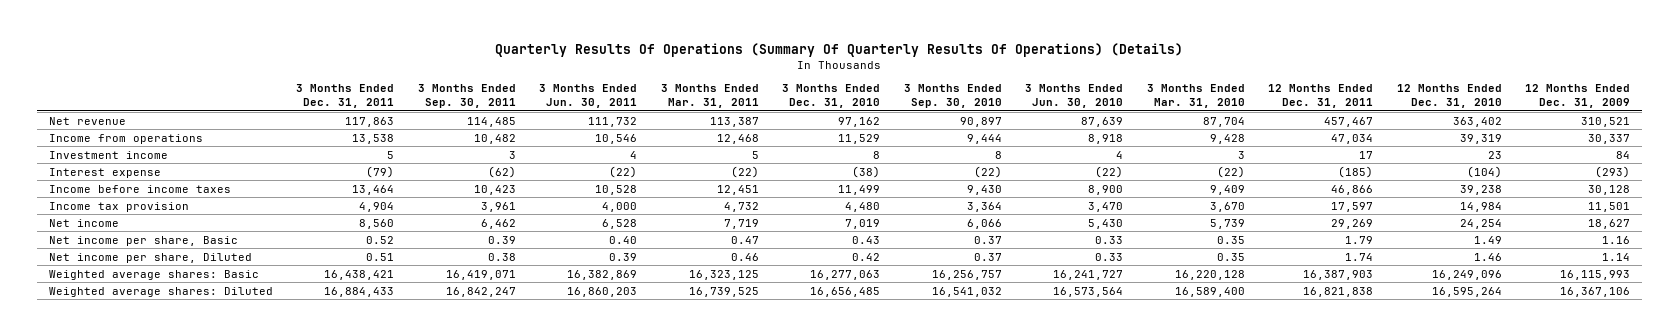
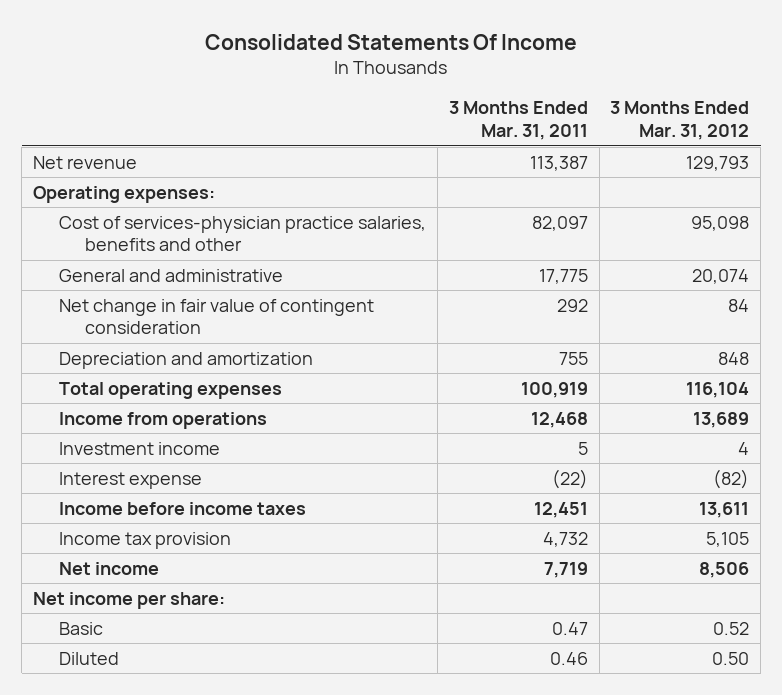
[495,42,1184,57] Quarterly Results Of Operations (Summary Of Quarterly Results Of Operations) (Details) -> [205,33,578,50] Consolidated Statements Of Income
[296,84,395,109] 3 Months Ended Dec. 31, 2011 -> none
[417,84,516,109] 3 Months Ended Sep. 30, 2011 -> none
[539,84,638,109] 3 Months Ended Jun. 30, 2011 -> none
[782,84,881,109] 3 Months Ended Dec. 31, 2010 -> none
[903,84,1002,109] 3 Months Ended Sep. 30, 2010 -> none
[1025,84,1124,109] 3 Months Ended Jun. 30, 2010 -> none
[1146,84,1245,109] 3 Months Ended Mar. 31, 2010 -> none
[1268,84,1374,109] 12 Months Ended Dec. 31, 2011 -> none
[1396,84,1502,109] 12 Months Ended Dec. 31, 2010 -> none
[1525,84,1631,109] 12 Months Ended Dec. 31, 2009 -> none
none -> [610,101,750,141] 3 Months Ended Mar. 31, 2012
none -> [32,185,215,203] Operating expenses:
none -> [59,215,427,252] Cost of services-physician practice salaries, benefits and other
none -> [59,268,284,282] General and administrative
none -> [59,298,375,335] Net change in fair value of contingent consideration
none -> [59,351,314,369] Depreciation and amortization
none -> [59,381,283,399] Total operating expenses
[48,269,259,280] Weighted average shares: Basic -> none
[48,286,273,297] Weighted average shares: Diluted -> none
none -> [32,591,225,609] Net income per share:
[48,235,238,246] Net income per share, Basic -> [59,621,104,635] Basic
[48,252,252,263] Net income per share, Diluted -> [59,651,120,665] Diluted

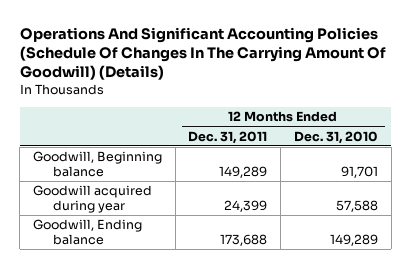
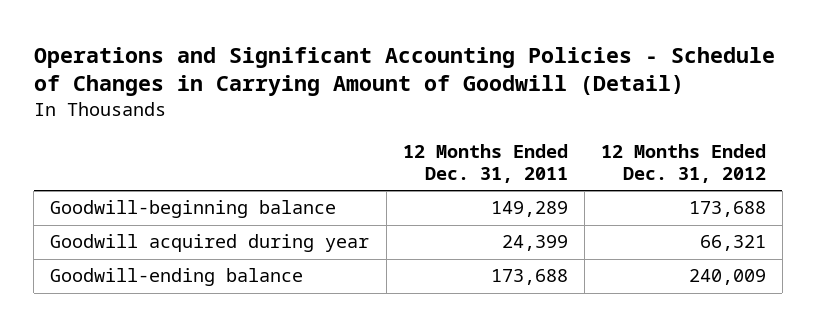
[19,26,386,81] Operations And Significant Accounting Policies (Schedule Of Changes In The Carrying Amount Of Goodwill) (Details) -> [33,46,775,97] Operations and Significant Accounting Policies - Schedule of Changes in Carrying Amount of Goodwill (Detail)
[293,130,378,144] Dec. 31, 2010 -> none
none -> [600,144,766,183] 12 Months Ended Dec. 31, 2012
[32,151,162,177] Goodwill, Beginning balance -> [50,200,337,219] Goodwill-beginning balance
[32,219,142,245] Goodwill, Ending balance -> [50,268,304,287] Goodwill-ending balance

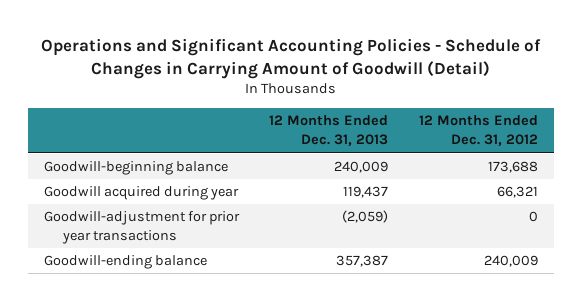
[402,144,568,183] 12 Months Ended Dec. 31, 2011 -> none
none -> [269,115,389,147] 12 Months Ended Dec. 31, 2013
none -> [43,211,240,245] Goodwill-adjustment for prior year transactions

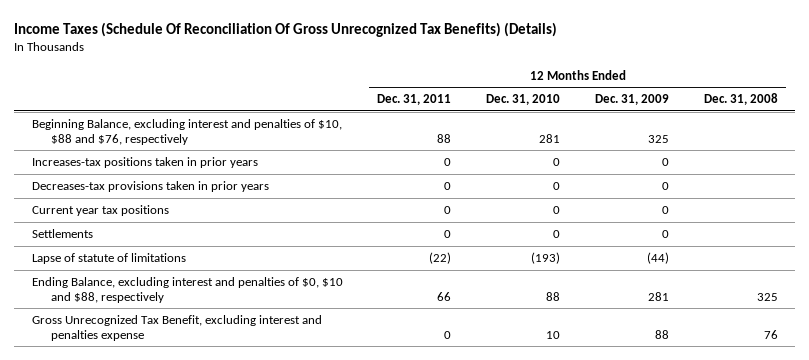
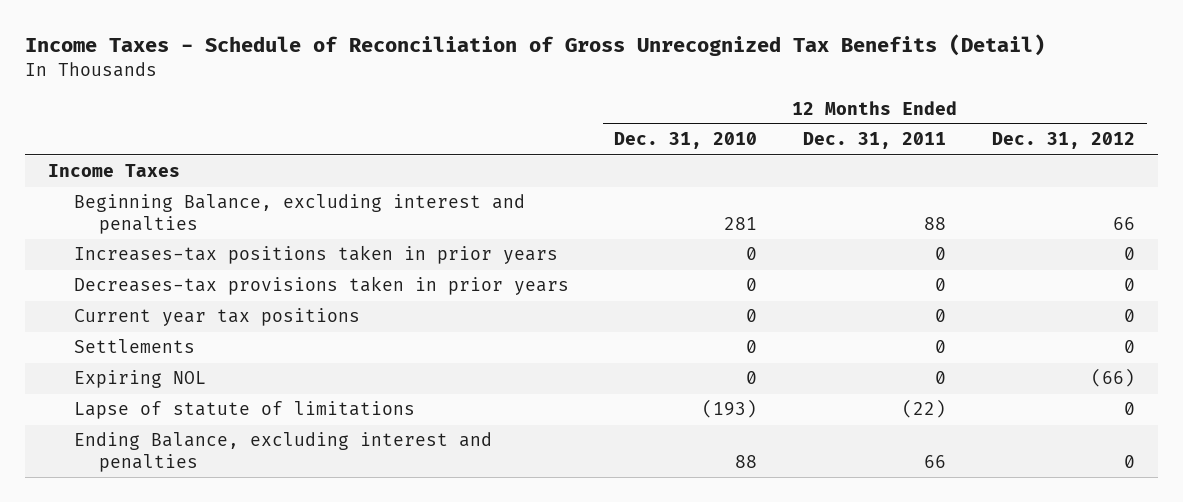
[14,21,558,37] Income Taxes (Schedule Of Reconciliation Of Gross Unrecognized Tax Benefits) (Details) -> [25,34,1046,57] Income Taxes - Schedule of Reconciliation of Gross Unrecognized Tax Benefits (Detail)
[594,94,669,106] Dec. 31, 2009 -> none
[703,93,778,106] Dec. 31, 2008 -> none
none -> [992,132,1136,150] Dec. 31, 2012
none -> [48,164,181,178] Income Taxes
[31,118,342,145] Beginning Balance, excluding interest and penalties of $10, $88 and $76, respectively -> [73,194,525,234] Beginning Balance, excluding interest and penalties
none -> [73,370,206,389] Expiring NOL
[31,314,322,341] Gross Unrecognized Tax Benefit, excluding interest and penalties expense -> none
[31,276,343,303] Ending Balance, excluding interest and penalties of $0, $10 and $88, respectively -> [73,432,492,472] Ending Balance, excluding interest and penalties

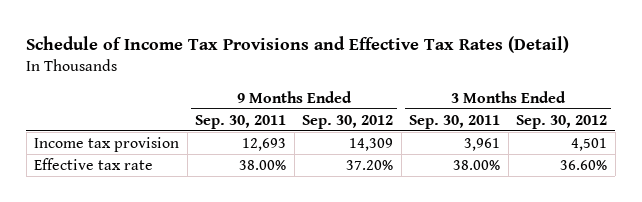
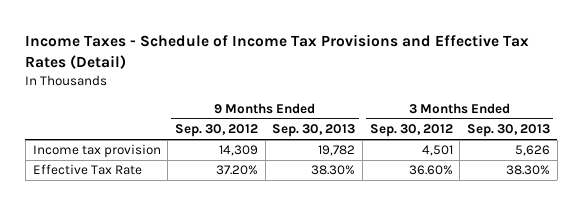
[26,36,570,54] Schedule of Income Tax Provisions and Effective Tax Rates (Detail) -> [25,34,530,69] Income Taxes - Schedule of Income Tax Provisions and Effective Tax Rates (Detail)
[195,114,287,129] Sep. 30, 2011 -> none
[409,114,501,129] Sep. 30, 2011 -> none
none -> [272,124,356,138] Sep. 30, 2013
none -> [466,124,550,138] Sep. 30, 2013
[34,157,154,170] Effective tax rate -> [32,164,142,176] Effective Tax Rate

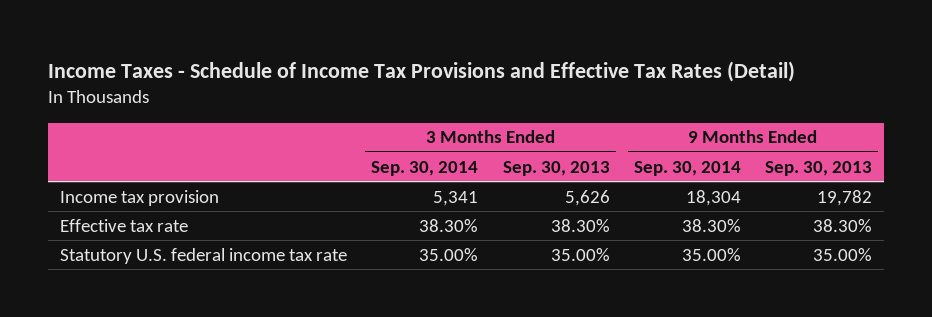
[174,124,258,138] Sep. 30, 2012 -> none
[369,124,453,138] Sep. 30, 2012 -> none
none -> [371,160,479,176] Sep. 30, 2014
none -> [633,160,741,176] Sep. 30, 2014
[32,164,142,176] Effective Tax Rate -> [60,218,189,232] Effective tax rate
none -> [60,247,348,264] Statutory U.S. federal income tax rate

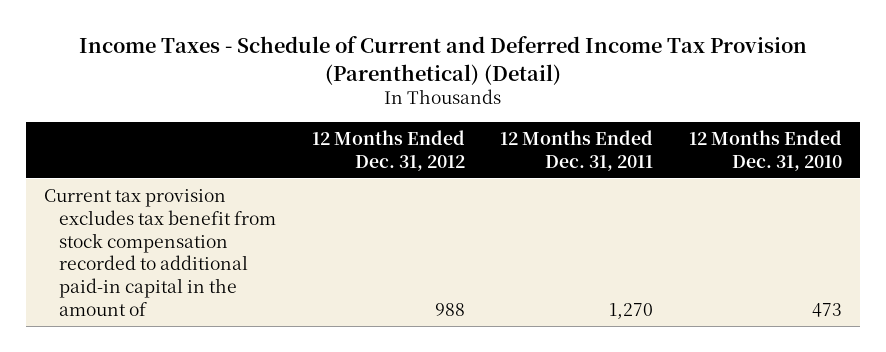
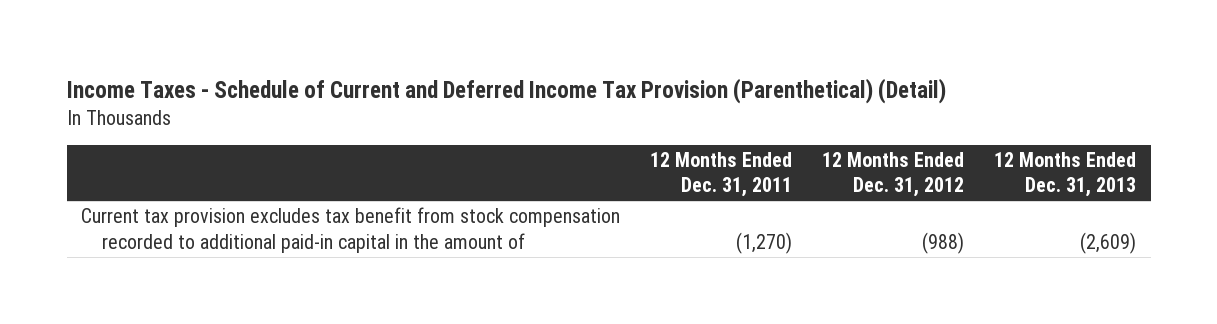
[688,129,842,171] 12 Months Ended Dec. 31, 2010 -> none
none -> [994,152,1137,198] 12 Months Ended Dec. 31, 2013
[434,302,465,316] 988 -> [922,231,965,254] (988)
[609,302,654,319] 1,270 -> [736,231,793,254] (1,270)

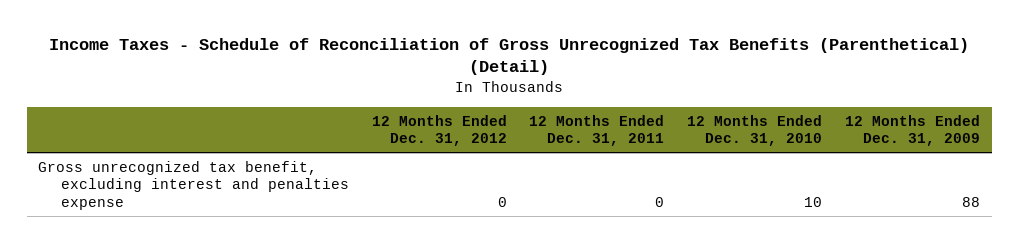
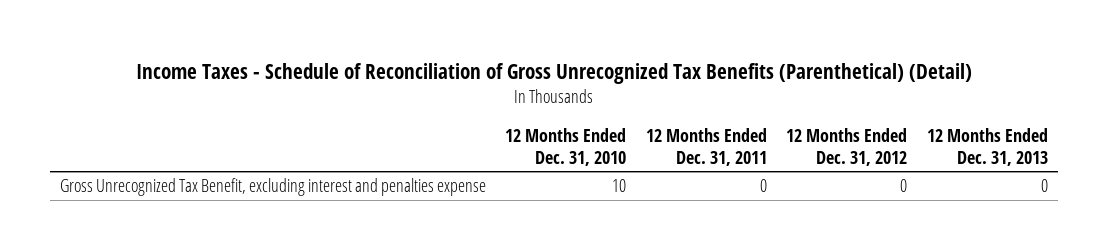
[845,114,981,146] 12 Months Ended Dec. 31, 2009 -> none
none -> [926,127,1048,166] 12 Months Ended Dec. 31, 2013
[38,160,349,210] Gross unrecognized tax benefit, excluding interest and penalties expense -> [60,178,487,197] Gross Unrecognized Tax Benefit, excluding interest and penalties expense

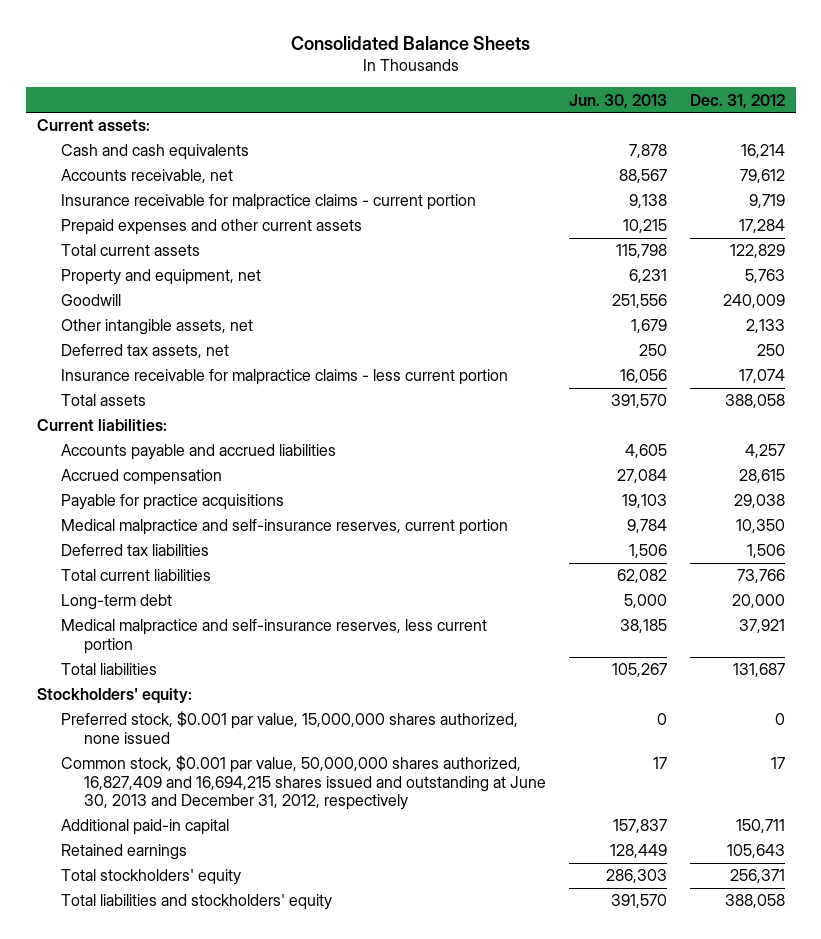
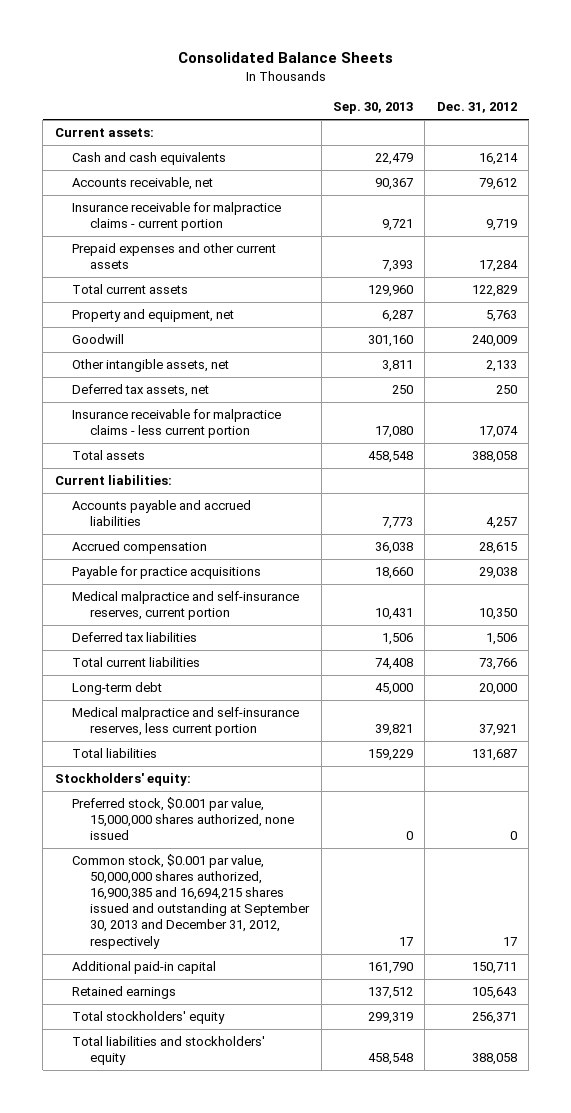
[569,93,668,109] Jun. 30, 2013 -> none
none -> [333,102,414,115] Sep. 30, 2013
[60,755,547,810] Common stock, $0.001 par value, 50,000,000 shares authorized, 16,827,409 and 16,694,215 shares issued and outstanding at June 30, 2013 and December 31, 2012, respectively -> [72,854,311,949] Common stock, $0.001 par value, 50,000,000 shares authorized, 16,900,385 and 16,694,215 shares issued and outstanding at September 30, 2013 and December 31, 2012, respectively

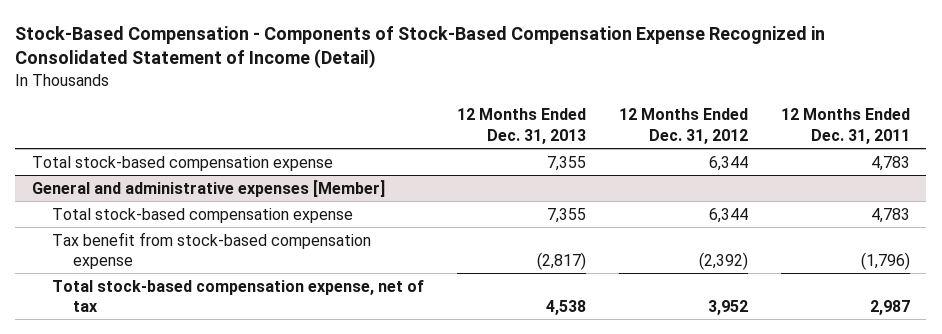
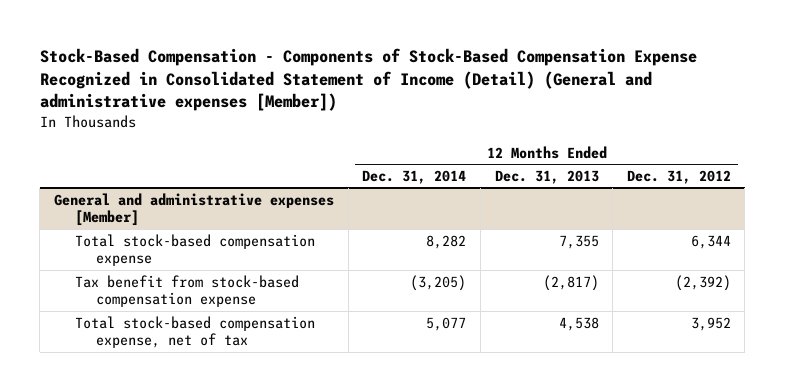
[15,25,826,70] Stock-Based Compensation - Components of Stock-Based Compensation Expense Recognized in Consolidated Statement of Income (Detail) -> [39,48,697,112] Stock-Based Compensation - Components of Stock-Based Compensation Expense Recognized in Consolidated Statement of Income (Detail) (General and administrative expenses [Member])
[780,108,910,144] 12 Months Ended Dec. 31, 2011 -> none
none -> [362,169,467,184] Dec. 31, 2014
[31,155,333,171] Total stock-based compensation expense -> none

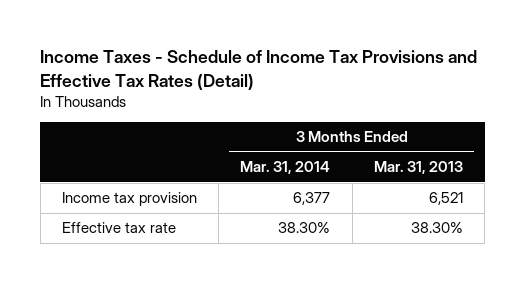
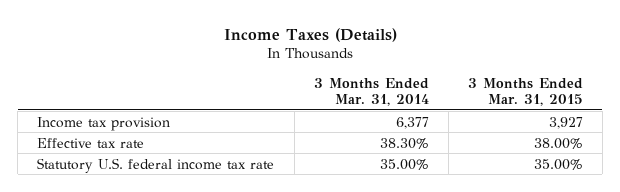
[40,50,478,90] Income Taxes - Schedule of Income Tax Provisions and Effective Tax Rates (Detail) -> [224,27,398,42] Income Taxes (Details)
[373,161,463,175] Mar. 31, 2013 -> none
none -> [467,77,583,107] 3 Months Ended Mar. 31, 2015
none -> [37,157,275,173] Statutory U.S. federal income tax rate

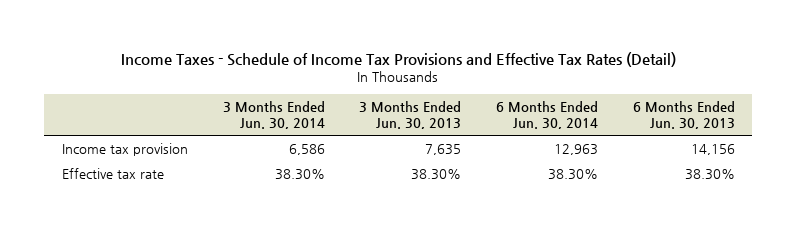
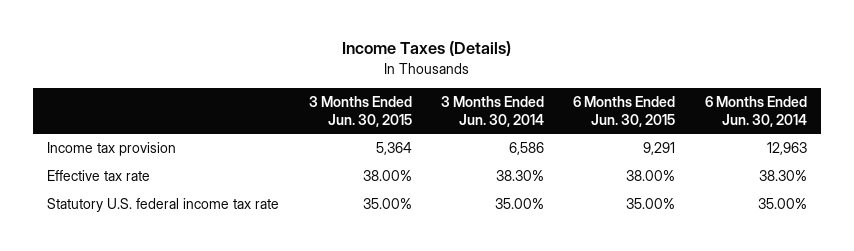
[121,52,677,68] Income Taxes - Schedule of Income Tax Provisions and Effective Tax Rates (Detail) -> [341,41,511,57] Income Taxes (Details)
[359,101,462,130] 3 Months Ended Jun. 30, 2013 -> none
[632,101,735,130] 6 Months Ended Jun. 30, 2013 -> none
none -> [308,95,412,127] 3 Months Ended Jun. 30, 2015
none -> [573,95,676,127] 6 Months Ended Jun. 30, 2015
none -> [47,197,280,212] Statutory U.S. federal income tax rate

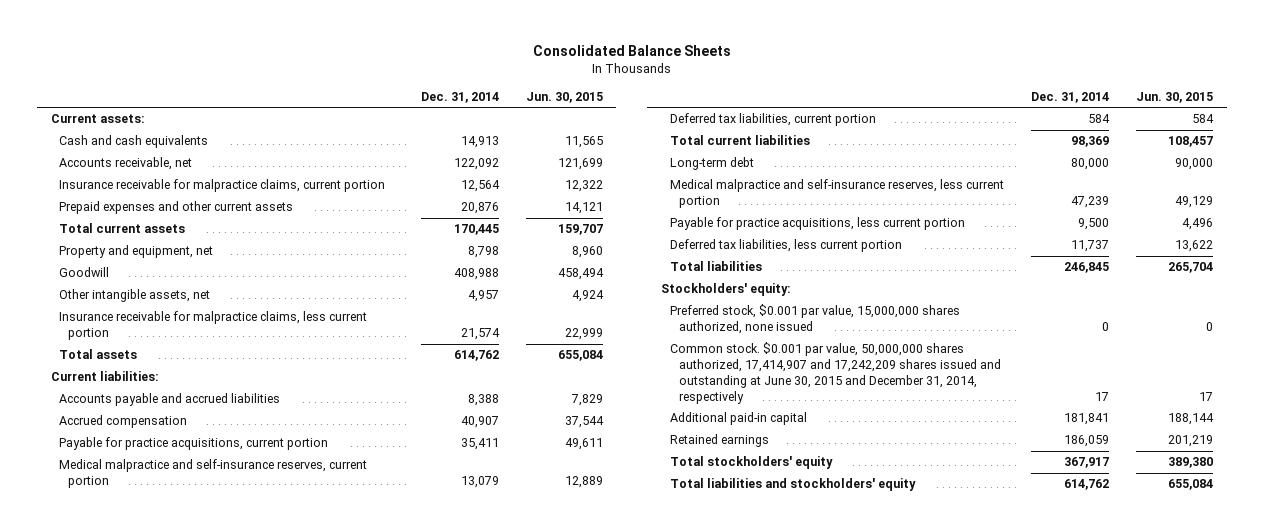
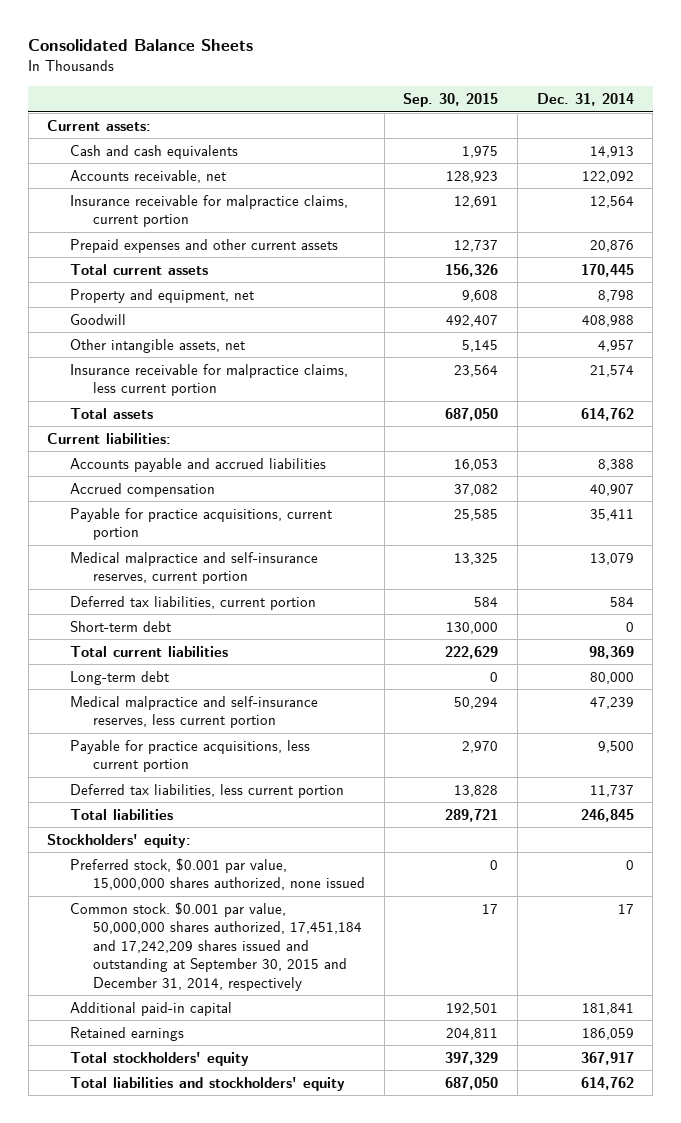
[525,91,603,103] Jun. 30, 2015 -> none
none -> [403,93,499,108] Sep. 30, 2015
none -> [70,620,172,632] Short-term debt
[669,342,1001,404] Common stock. $0.001 par value, 50,000,000 shares authorized, 17,414,907 and 17,242,209 shares issued and outstanding at June 30, 2015 and December 31, 2014, respectively -> [70,901,362,991] Common stock. $0.001 par value, 50,000,000 shares authorized, 17,451,184 and 17,242,209 shares issued and outstanding at September 30, 2015 and December 31, 2014, respectively

